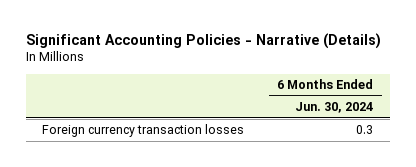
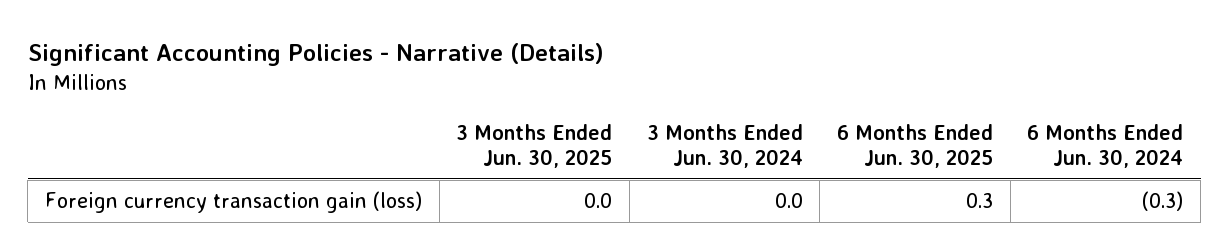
none -> [456,123,613,169] 3 Months Ended Jun. 30, 2025
none -> [646,123,803,169] 3 Months Ended Jun. 30, 2024
none -> [837,123,994,169] 6 Months Ended Jun. 30, 2025
[42,124,245,138] Foreign currency transaction losses -> [45,191,423,214] Foreign currency transaction gain (loss)
[356,125,374,135] 0.3 -> [1142,191,1184,212] (0.3)

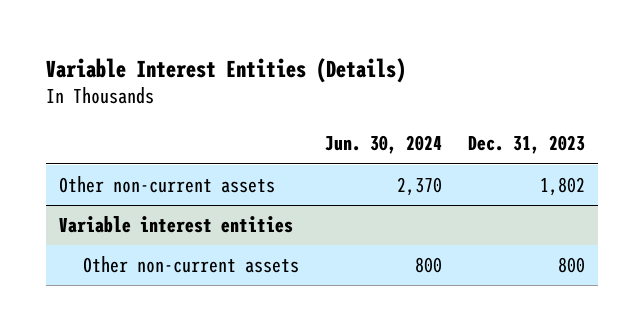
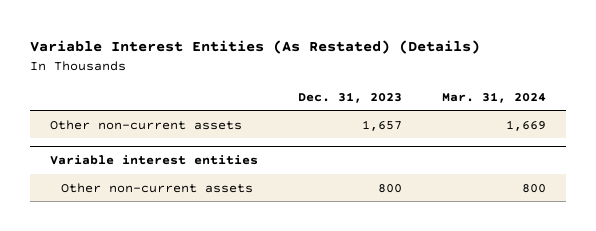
[45,57,406,83] Variable Interest Entities (Details) -> [30,40,481,55] Variable Interest Entities (As Restated) (Details)
[325,135,443,155] Jun. 30, 2024 -> none
none -> [441,91,546,103] Mar. 31, 2024
[540,177,586,197] 1,802 -> [361,119,402,131] 1,657

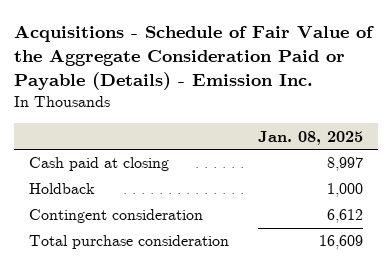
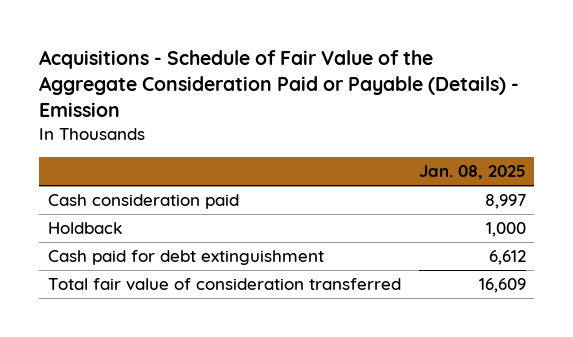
[13,24,374,91] Acquisitions - Schedule of Fair Value of the Aggregate Consideration Paid or Payable (Details) - Emission Inc. -> [38,50,519,118] Acquisitions - Schedule of Fair Value of the Aggregate Consideration Paid or Payable (Details) - Emission
[28,157,169,172] Cash paid at closing -> [47,194,239,210] Cash consideration paid
[28,209,203,224] Contingent consideration -> [47,250,324,266] Cash paid for debt extinguishment
[28,235,229,250] Total purchase consideration -> [47,278,401,292] Total fair value of consideration transferred

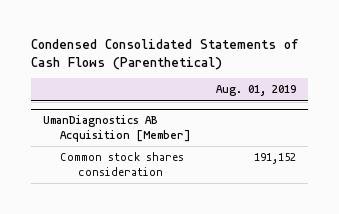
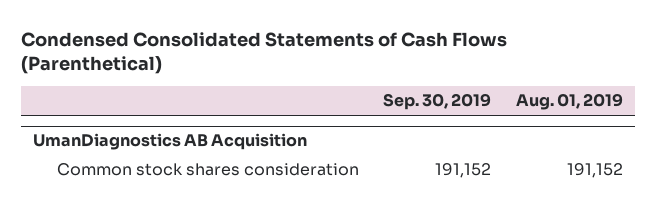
none -> [383,93,492,111] Sep. 30, 2019
[42,115,192,143] UmanDiagnostics AB Acquisition [Member] -> [33,133,308,151] UmanDiagnostics AB Acquisition

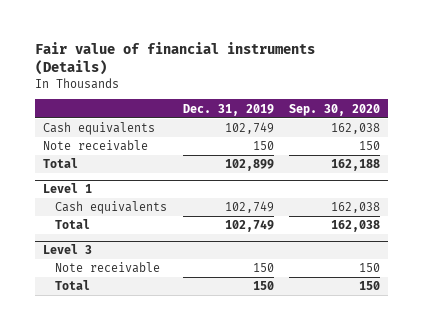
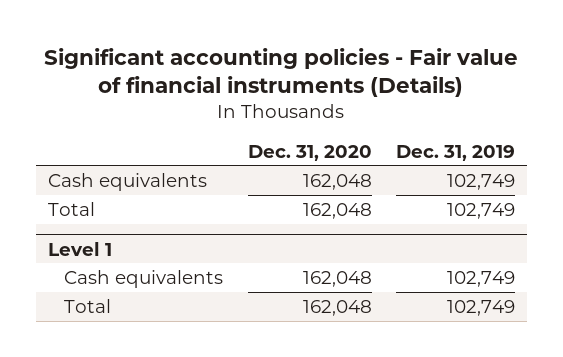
[35,41,316,75] Fair value of financial instruments (Details) -> [44,47,519,98] Significant accounting policies - Fair value of financial instruments (Details)
[289,103,381,116] Sep. 30, 2020 -> none
none -> [247,144,372,161] Dec. 31, 2020
[43,140,149,152] Note receivable -> none
[224,159,274,172] 102,899 -> [446,202,515,219] 102,749
[43,244,93,255] Level 3 -> none
[55,262,161,274] Note receivable -> none
[55,280,91,291] Total -> none

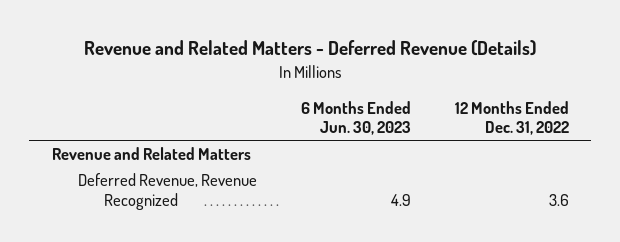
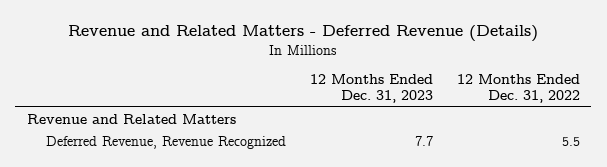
[300,100,411,136] 6 Months Ended Jun. 30, 2023 -> none
none -> [309,74,433,104] 12 Months Ended Dec. 31, 2023
[548,193,569,206] 3.6 -> [561,136,580,146] 5.5

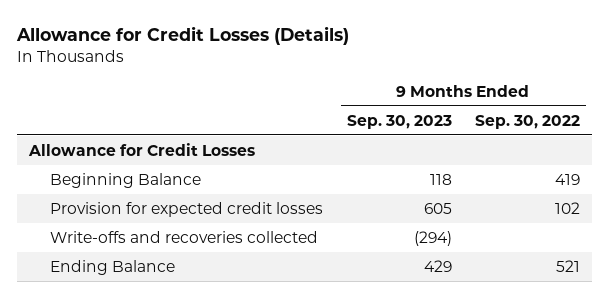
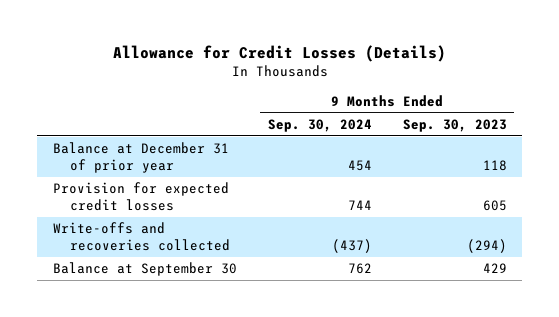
[474,114,580,129] Sep. 30, 2022 -> none
none -> [267,119,372,133] Sep. 30, 2024
[28,142,256,156] Allowance for Credit Losses -> none
[50,172,202,188] Beginning Balance -> [52,142,229,174] Balance at December 31 of prior year
[50,259,176,275] Ending Balance -> [52,262,237,277] Balance at September 30

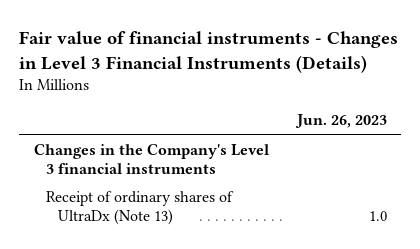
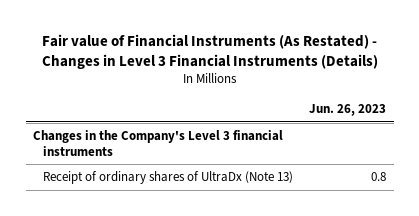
[19,31,399,73] Fair value of financial instruments - Changes in Level 3 Financial Instruments (Details) -> [41,33,378,69] Fair value of Financial Instruments (As Restated) - Changes in Level 3 Financial Instruments (Details)
[368,211,387,222] 1.0 -> [370,172,386,182] 0.8

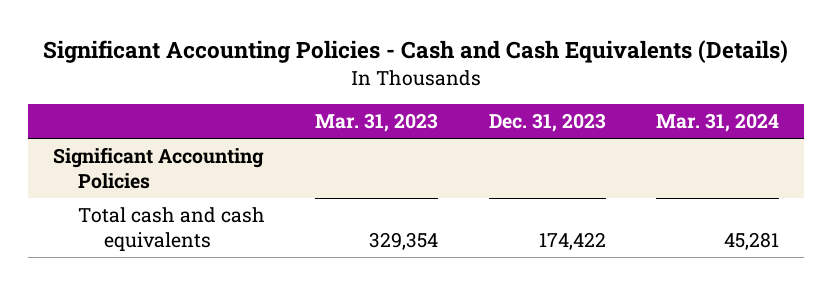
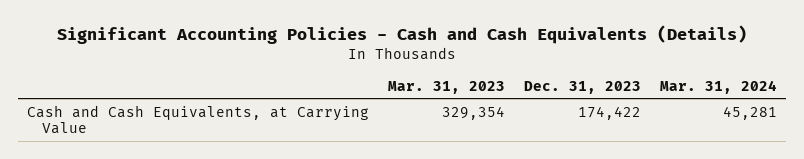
[52,147,264,190] Significant Accounting Policies -> none
[78,207,266,252] Total cash and cash equivalents -> [27,104,370,135] Cash and Cash Equivalents, at Carrying Value

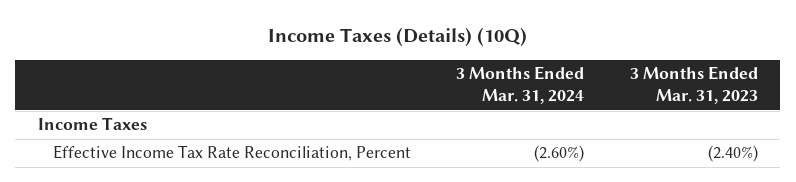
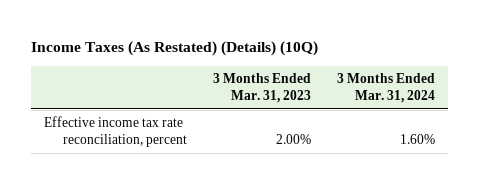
[267,27,527,48] Income Taxes (Details) (10Q) -> [30,40,318,56] Income Taxes (As Restated) (Details) (10Q)
[38,117,148,131] Income Taxes -> none
[52,145,411,162] Effective Income Tax Rate Reconciliation, Percent -> [43,116,188,148] Effective income tax rate reconciliation, percent
[534,145,585,163] (2.60%) -> [400,134,436,145] 1.60%
[707,145,758,163] (2.40%) -> [276,134,312,145] 2.00%

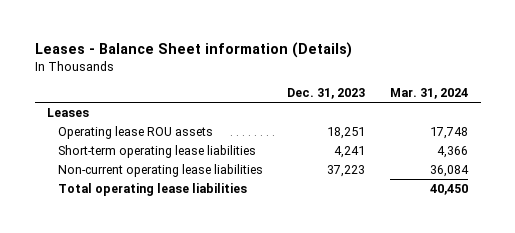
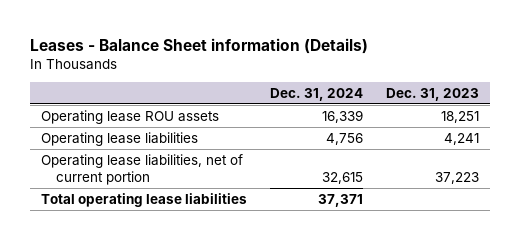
[390,88,469,100] Mar. 31, 2024 -> none
none -> [269,87,363,101] Dec. 31, 2024
[46,107,89,117] Leases -> none
[57,144,256,158] Short-term operating lease liabilities -> [41,131,199,146] Operating lease liabilities
[57,163,263,177] Non-current operating lease liabilities -> [41,153,244,185] Operating lease liabilities, net of current portion

